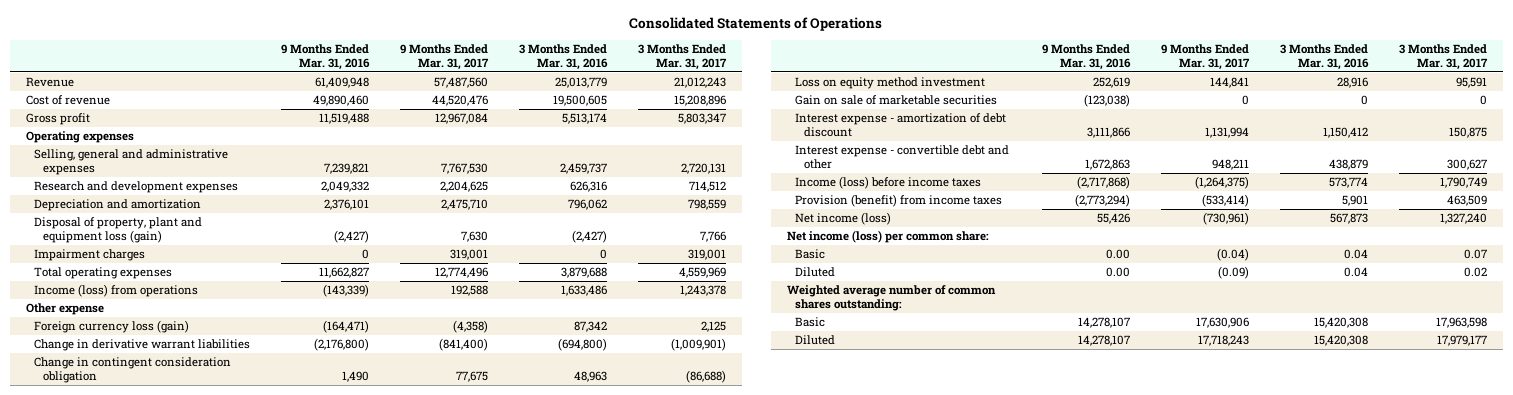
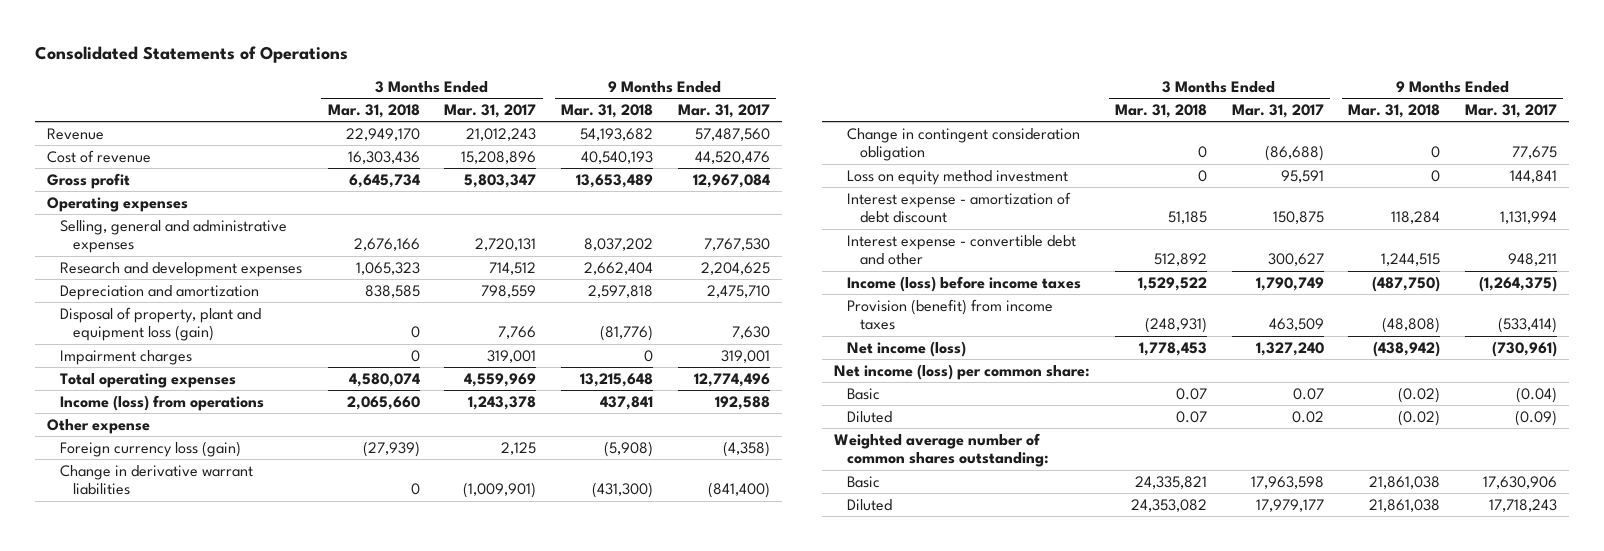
[281,44,371,70] 9 Months Ended Mar. 31, 2016 -> none
[519,44,609,70] 3 Months Ended Mar. 31, 2016 -> none
none -> [327,103,420,118] Mar. 31, 2018
none -> [561,103,654,118] Mar. 31, 2018
[795,95,998,106] Gain on sale of marketable securities -> none

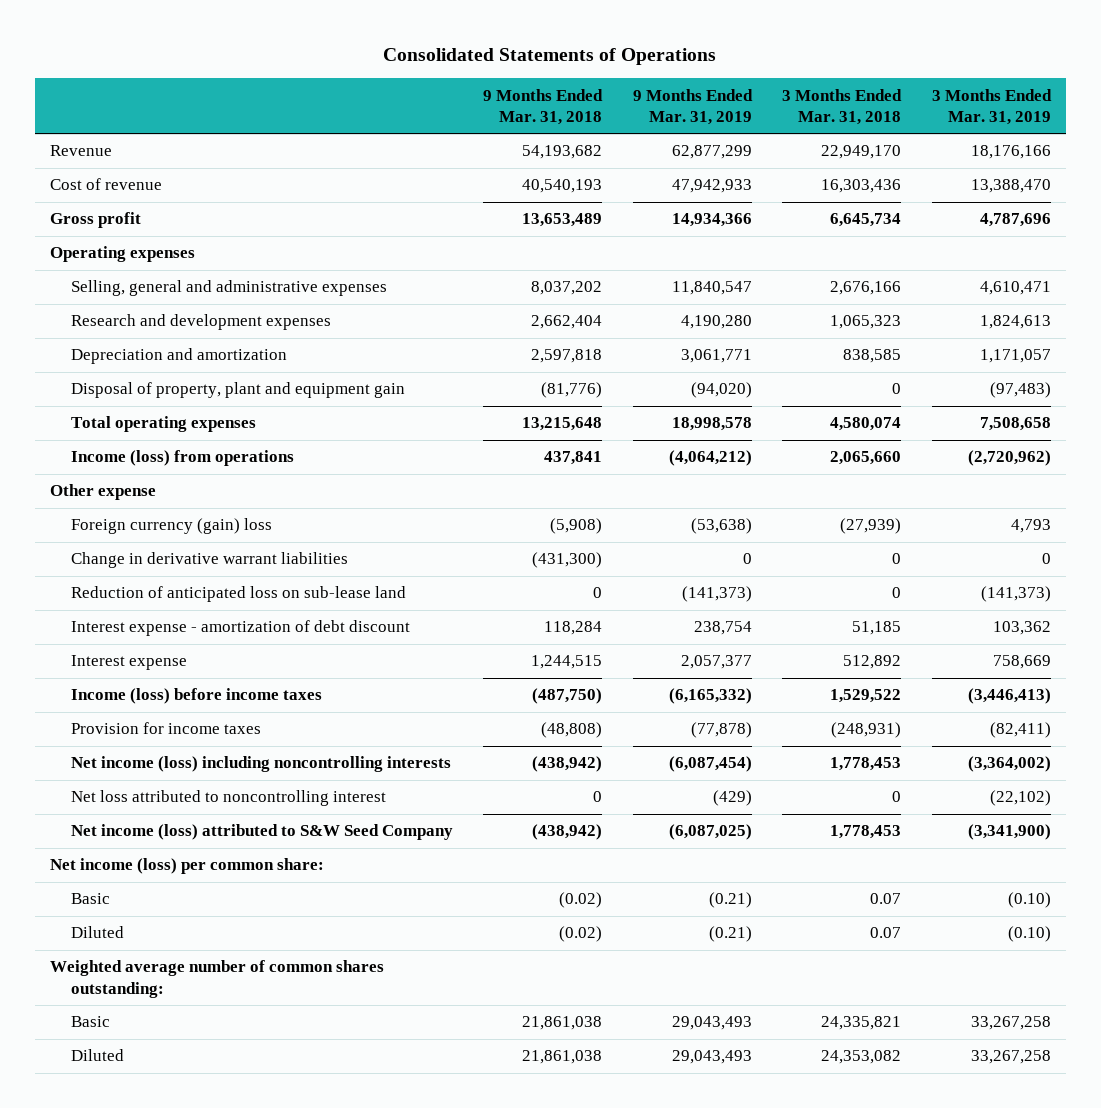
[444,103,537,118] Mar. 31, 2017 -> none
[677,103,770,118] Mar. 31, 2017 -> none
none -> [632,88,753,126] 9 Months Ended Mar. 31, 2019
none -> [931,88,1052,126] 3 Months Ended Mar. 31, 2019
[59,349,192,365] Impairment charges -> none
[59,306,261,342] Disposal of property, plant and equipment loss (gain) -> [71,382,406,399] Disposal of property, plant and equipment gain
[59,440,241,457] Foreign currency loss (gain) -> [71,518,273,535] Foreign currency (gain) loss
[847,127,1081,162] Change in contingent consideration obligation -> none
[847,169,1069,185] Loss on equity method investment -> none
none -> [71,586,407,603] Reduction of anticipated loss on sub-lease land
[847,234,1077,266] Interest expense - convertible debt and other -> [71,655,188,671] Interest expense
[847,298,1054,331] Provision (benefit) from income taxes -> [71,722,262,735] Provision for income taxes
none -> [71,756,452,773] Net income (loss) including noncontrolling interests
none -> [71,790,387,807] Net loss attributed to noncontrolling interest
[847,340,967,357] Net income (loss) -> [71,824,454,841] Net income (loss) attributed to S&W Seed Company

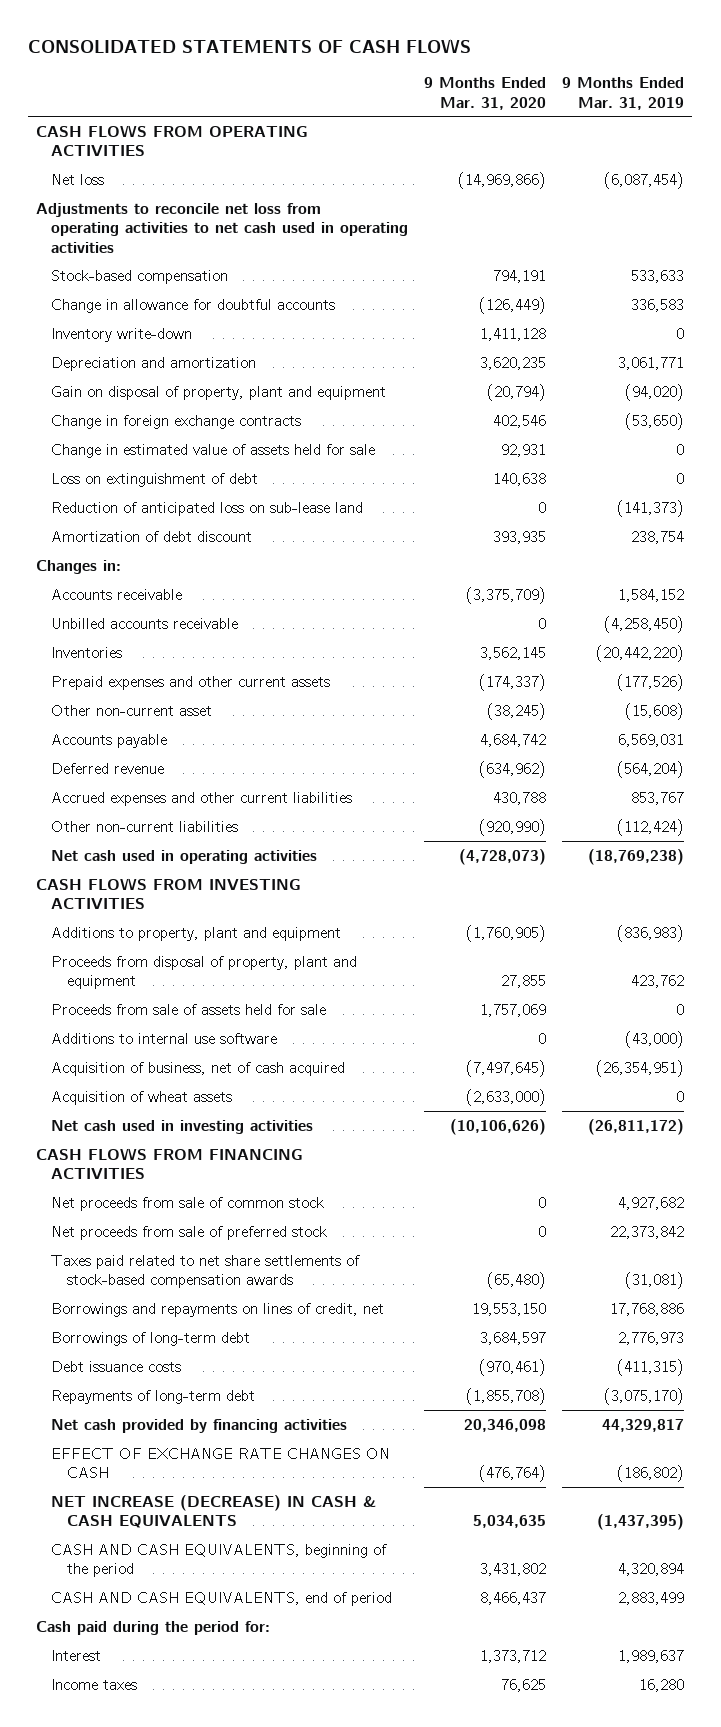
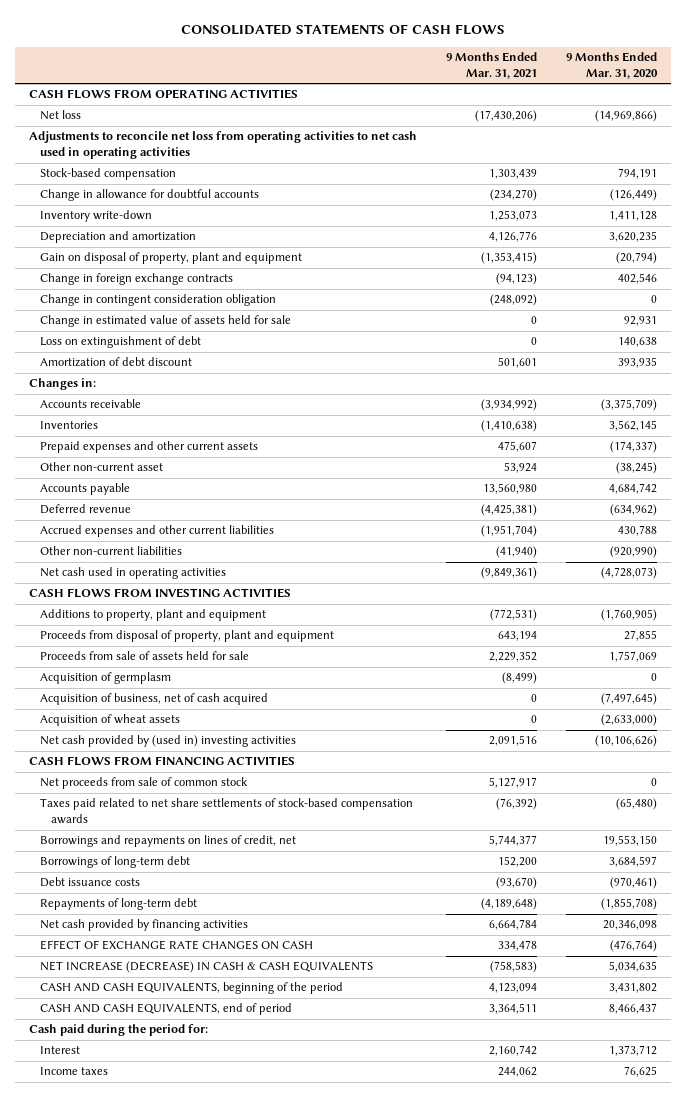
[562,77,685,110] 9 Months Ended Mar. 31, 2019 -> none
none -> [446,52,538,80] 9 Months Ended Mar. 31, 2021
none -> [40,294,277,307] Change in contingent consideration obligation
[51,501,364,516] Reduction of anticipated loss on sub-lease land -> none
[51,617,239,629] Unbilled accounts receivable -> none
[51,1032,278,1044] Additions to internal use software -> none
none -> [40,672,172,685] Acquisition of germplasm
[51,1119,314,1134] Net cash used in investing activities -> [40,735,297,748] Net cash provided by (used in) investing activities
[51,1225,328,1240] Net proceeds from sale of preferred stock -> none

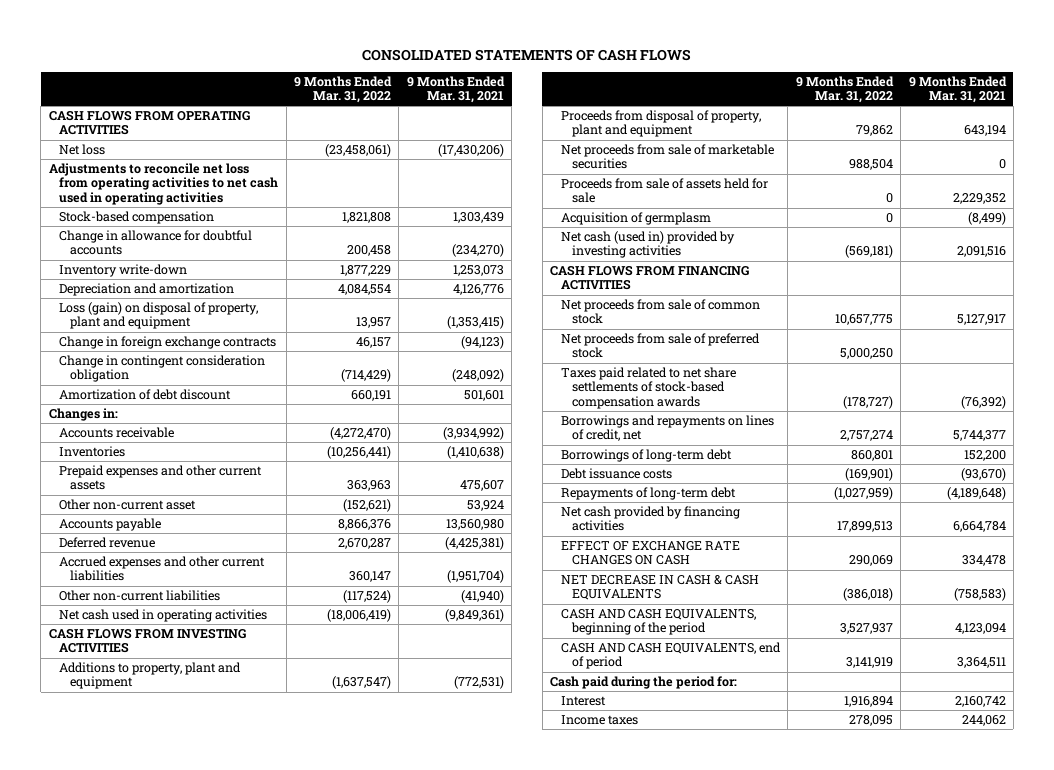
[565,52,658,80] 9 Months Ended Mar. 31, 2020 -> none
none -> [294,75,393,104] 9 Months Ended Mar. 31, 2022
[40,252,303,265] Gain on disposal of property, plant and equipment -> [59,301,259,330] Loss (gain) on disposal of property, plant and equipment
[40,315,292,328] Change in estimated value of assets held for sale -> none
[40,336,202,349] Loss on extinguishment of debt -> none
none -> [561,143,775,170] Net proceeds from sale of marketable securities
[40,693,269,706] Acquisition of business, net of cash acquired -> none
[40,714,181,727] Acquisition of wheat assets -> none
[40,735,297,748] Net cash provided by (used in) investing activities -> [561,230,736,259] Net cash (used in) provided by investing activities
none -> [561,332,761,359] Net proceeds from sale of preferred stock
[40,961,374,974] NET INCREASE (DECREASE) IN CASH & CASH EQUIVALENTS -> [561,574,760,601] NET DECREASE IN CASH & CASH EQUIVALENTS

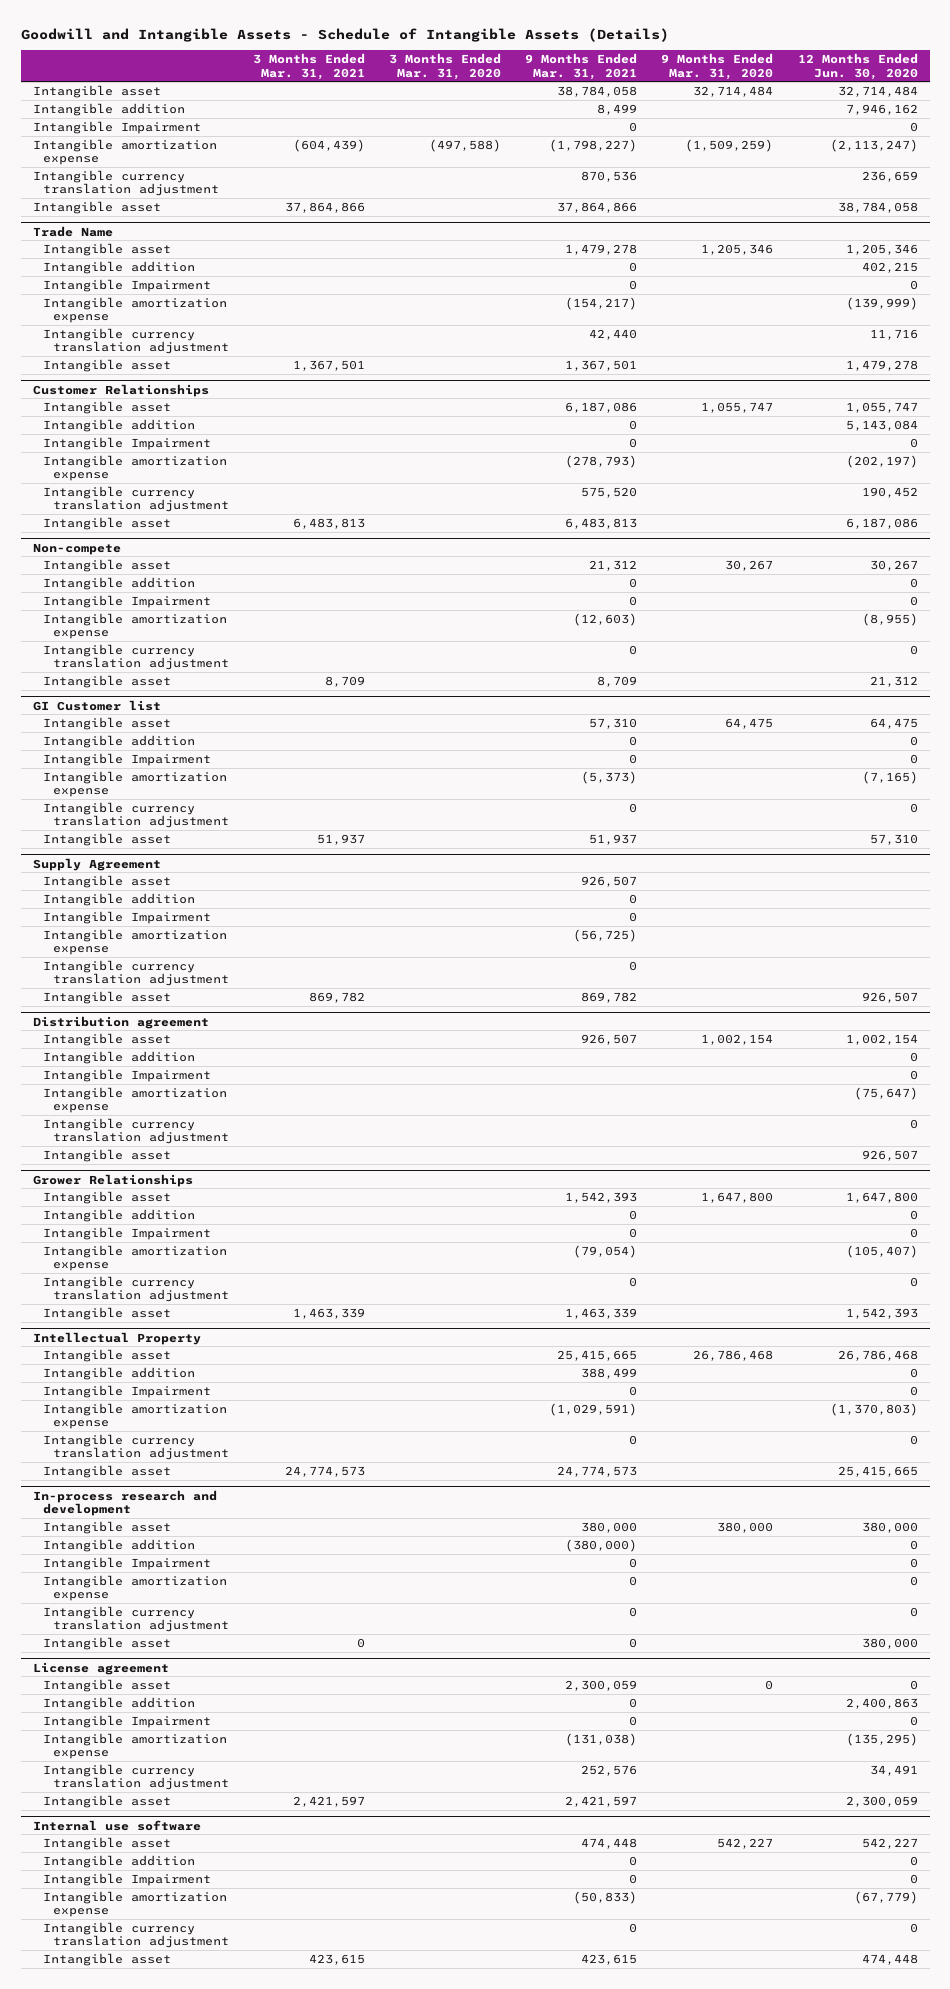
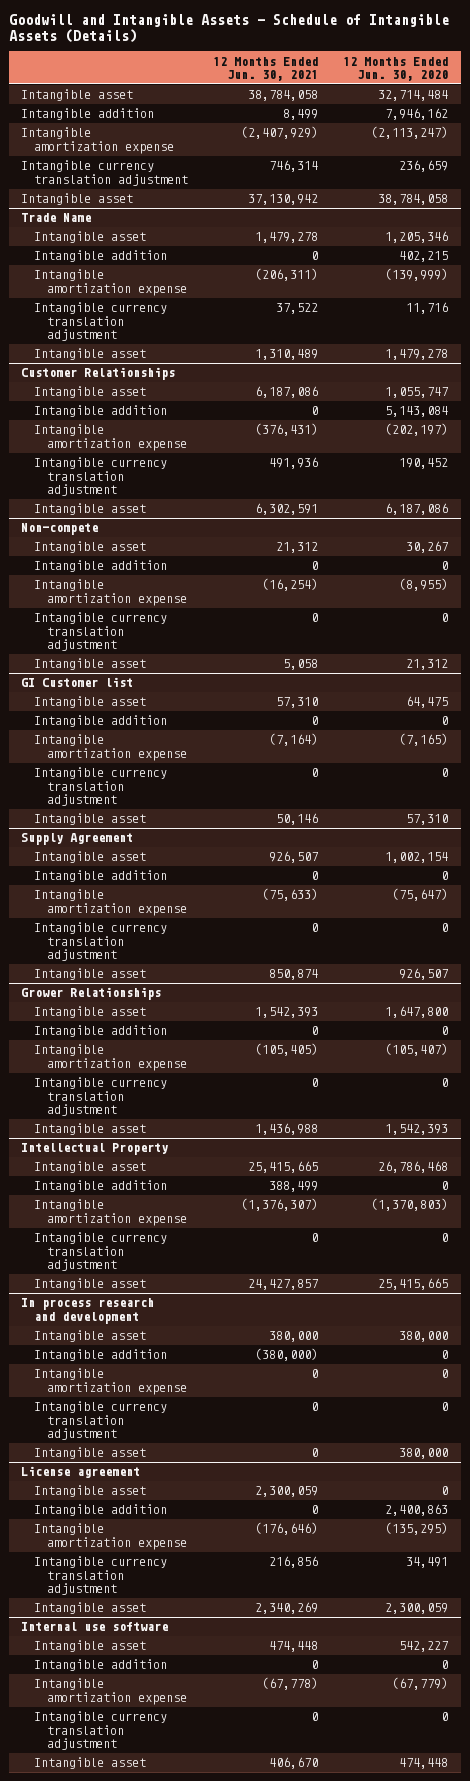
[253,53,366,80] 3 Months Ended Mar. 31, 2021 -> none
[389,53,502,80] 3 Months Ended Mar. 31, 2020 -> none
[525,53,638,80] 9 Months Ended Mar. 31, 2021 -> none
[661,53,774,80] 9 Months Ended Mar. 31, 2020 -> none
none -> [213,56,319,81] 12 Months Ended Jun. 30, 2021
[32,120,201,134] Intangible Impairment -> none
[43,278,212,292] Intangible Impairment -> none
[43,436,212,450] Intangible Impairment -> none
[43,594,212,608] Intangible Impairment -> none
[43,752,212,766] Intangible Impairment -> none
[43,874,172,888] Intangible asset -> none
[43,892,196,906] Intangible addition -> none
[43,910,212,924] Intangible Impairment -> none
[43,928,228,956] Intangible amortization expense -> none
[43,959,230,987] Intangible currency translation adjustment -> none
[43,990,172,1004] Intangible asset -> none
[32,1015,209,1029] Distribution agreement -> none
[43,1068,212,1082] Intangible Impairment -> none
[43,1226,212,1240] Intangible Impairment -> none
[43,1384,212,1398] Intangible Impairment -> none
[32,1489,217,1517] In-process research and development -> [21,1298,155,1324] In process research and development
[43,1556,212,1570] Intangible Impairment -> none
[43,1714,212,1728] Intangible Impairment -> none
[43,1872,212,1886] Intangible Impairment -> none

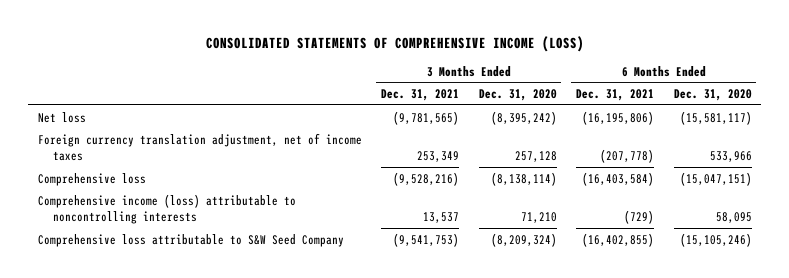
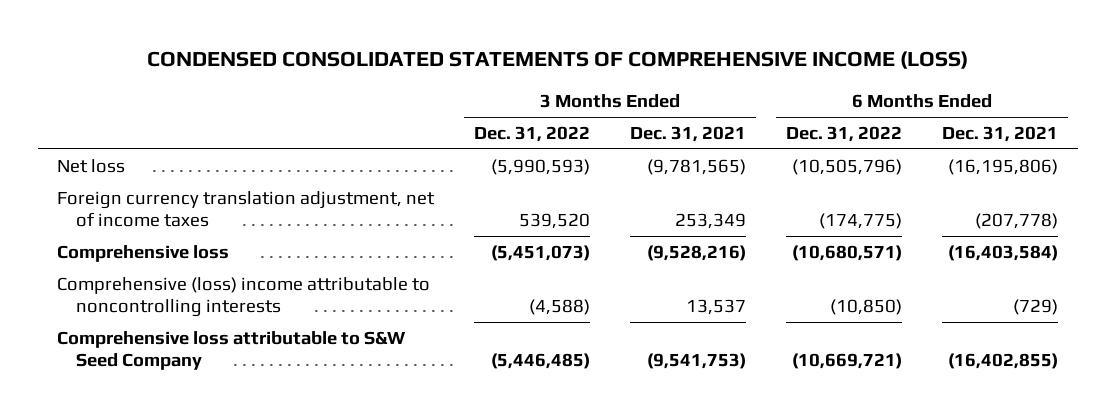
[205,35,584,52] CONSOLIDATED STATEMENTS OF COMPREHENSIVE INCOME (LOSS) -> [146,51,968,70] CONDENSED CONSOLIDATED STATEMENTS OF COMPREHENSIVE INCOME (LOSS)
[478,89,557,102] Dec. 31, 2020 -> none
[673,89,752,102] Dec. 31, 2020 -> none
none -> [474,126,591,143] Dec. 31, 2022
none -> [785,126,902,143] Dec. 31, 2022
[37,193,296,225] Comprehensive income (loss) attributable to noncontrolling interests -> [57,277,431,318] Comprehensive (loss) income attributable to noncontrolling interests

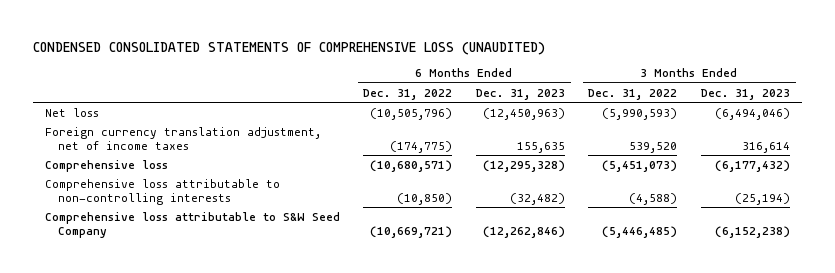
[146,51,968,70] CONDENSED CONSOLIDATED STATEMENTS OF COMPREHENSIVE INCOME (LOSS) -> [33,41,546,55] CONDENSED CONSOLIDATED STATEMENTS OF COMPREHENSIVE LOSS (UNAUDITED)
[630,126,747,143] Dec. 31, 2021 -> none
[941,126,1058,143] Dec. 31, 2021 -> none
none -> [475,88,565,100] Dec. 31, 2023
none -> [700,88,790,100] Dec. 31, 2023
[57,277,431,318] Comprehensive (loss) income attributable to noncontrolling interests -> [44,178,280,205] Comprehensive loss attributable to non-controlling interests

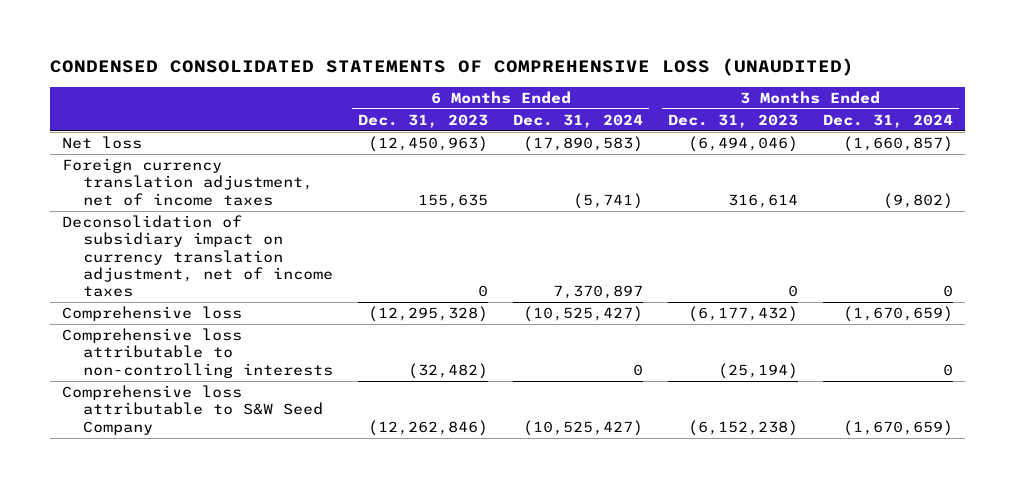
[363,88,453,100] Dec. 31, 2022 -> none
[588,88,678,100] Dec. 31, 2022 -> none
none -> [513,113,644,128] Dec. 31, 2024
none -> [822,113,953,128] Dec. 31, 2024
none -> [62,214,334,298] Deconsolidation of subsidiary impact on currency translation adjustment, net of income taxes

